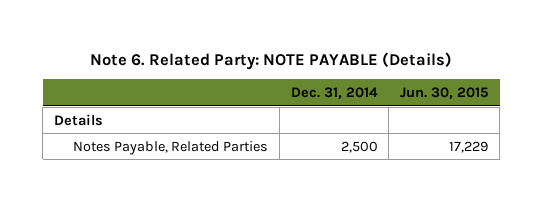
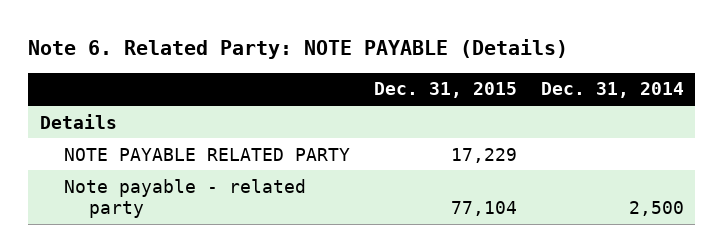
[400,87,489,100] Jun. 30, 2015 -> none
none -> [373,82,517,99] Dec. 31, 2015
none -> [64,147,351,161] NOTE PAYABLE RELATED PARTY
[72,140,268,155] Notes Payable, Related Parties -> [64,178,307,218] Note payable - related party

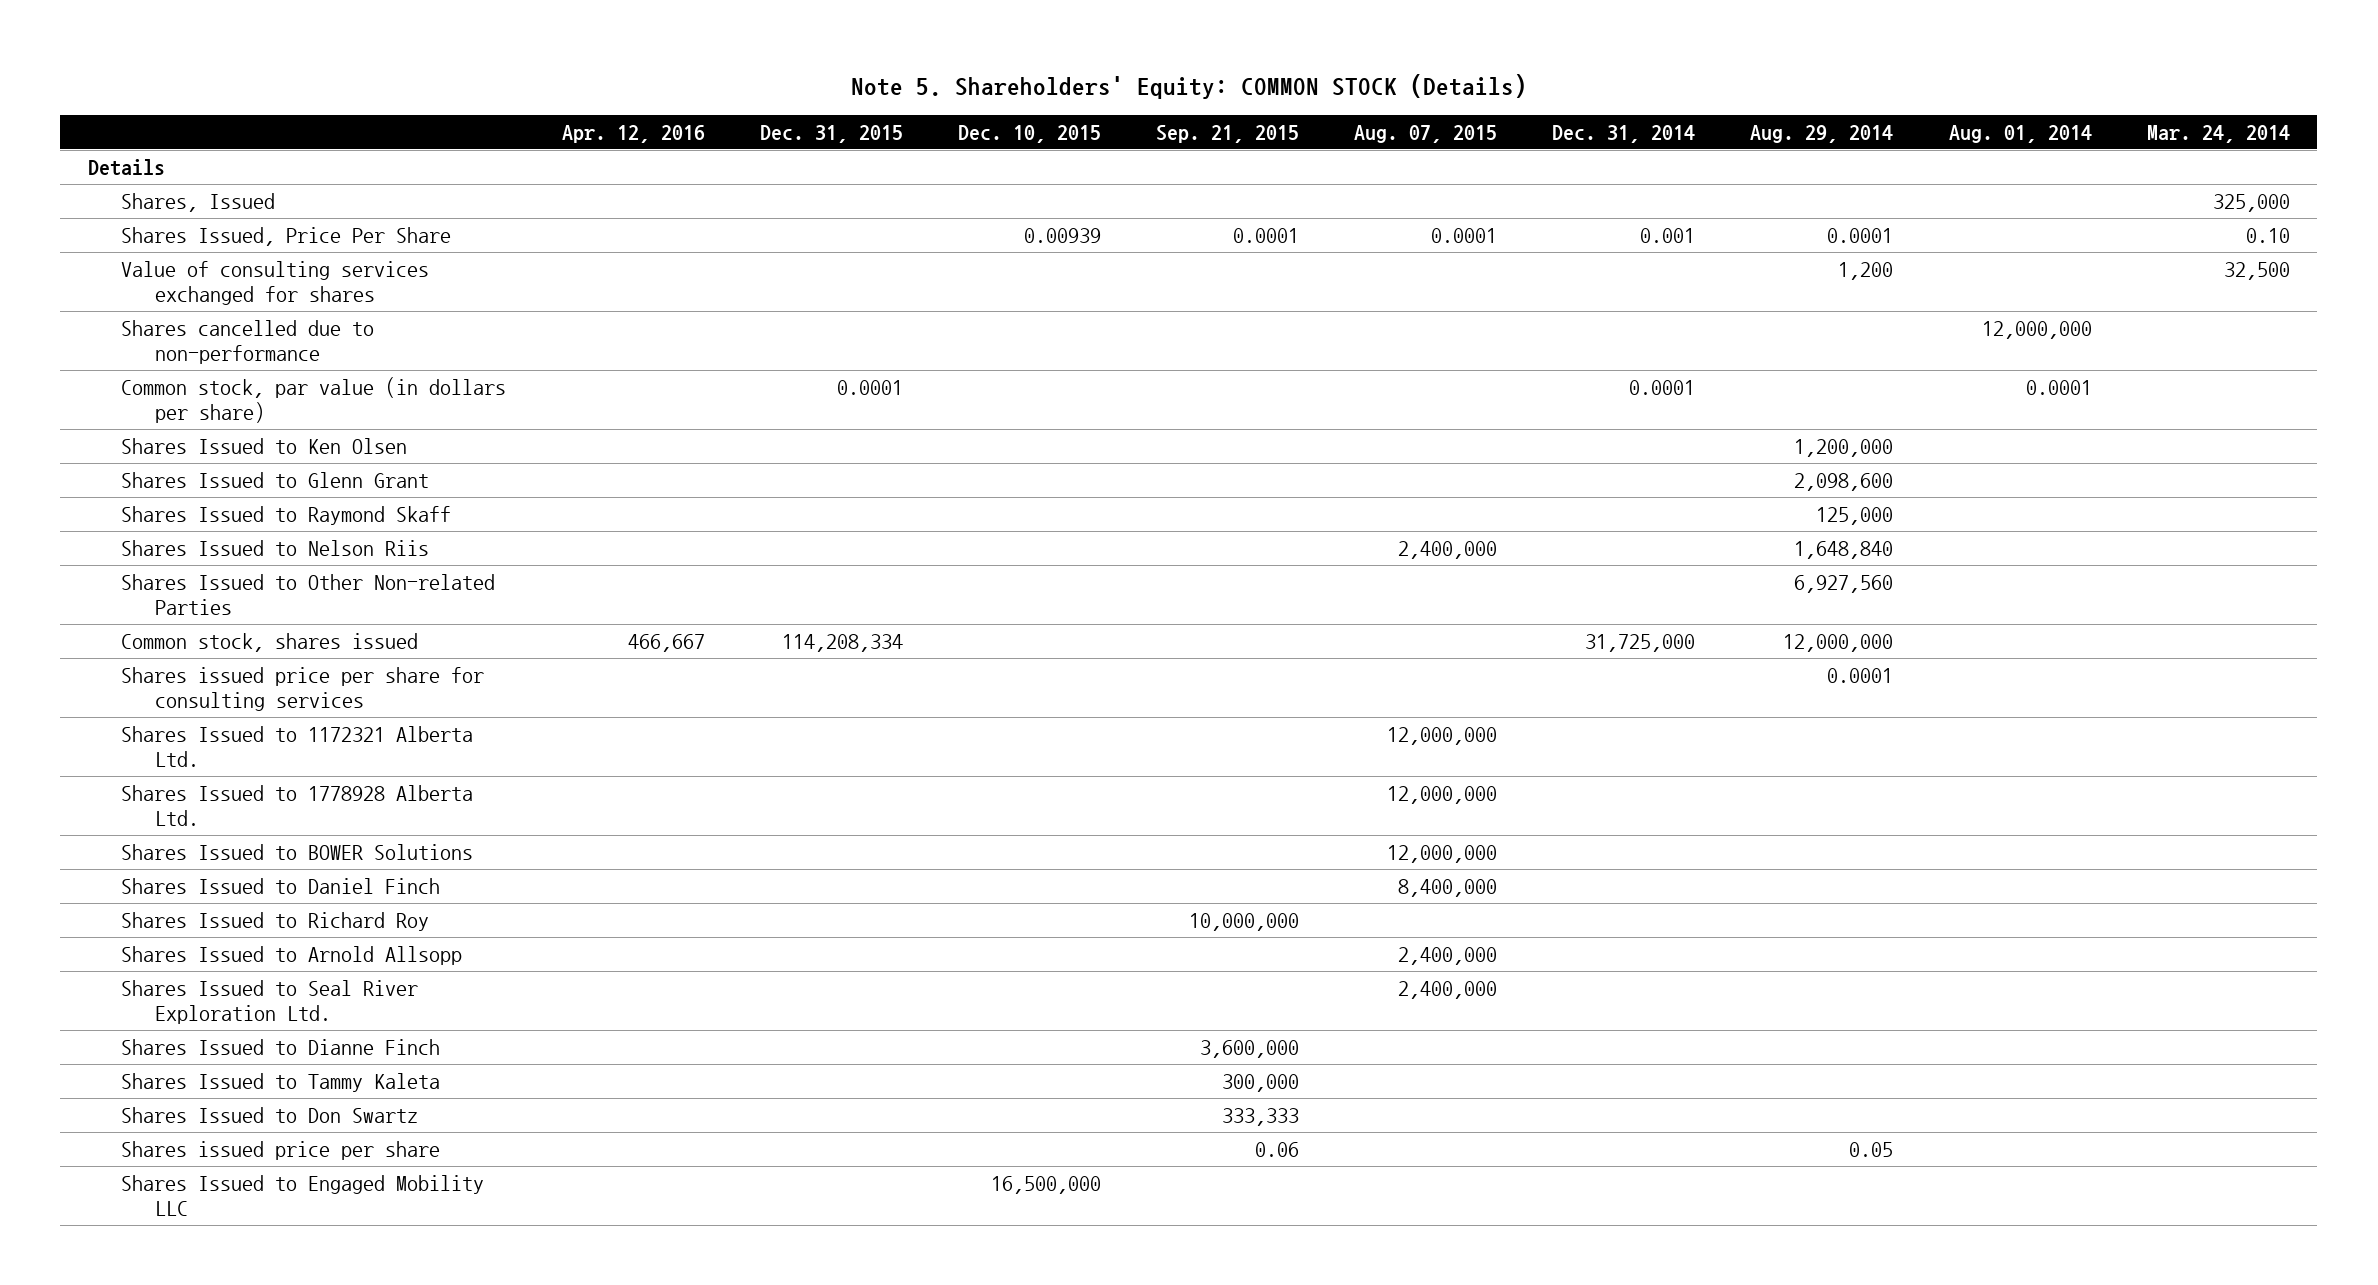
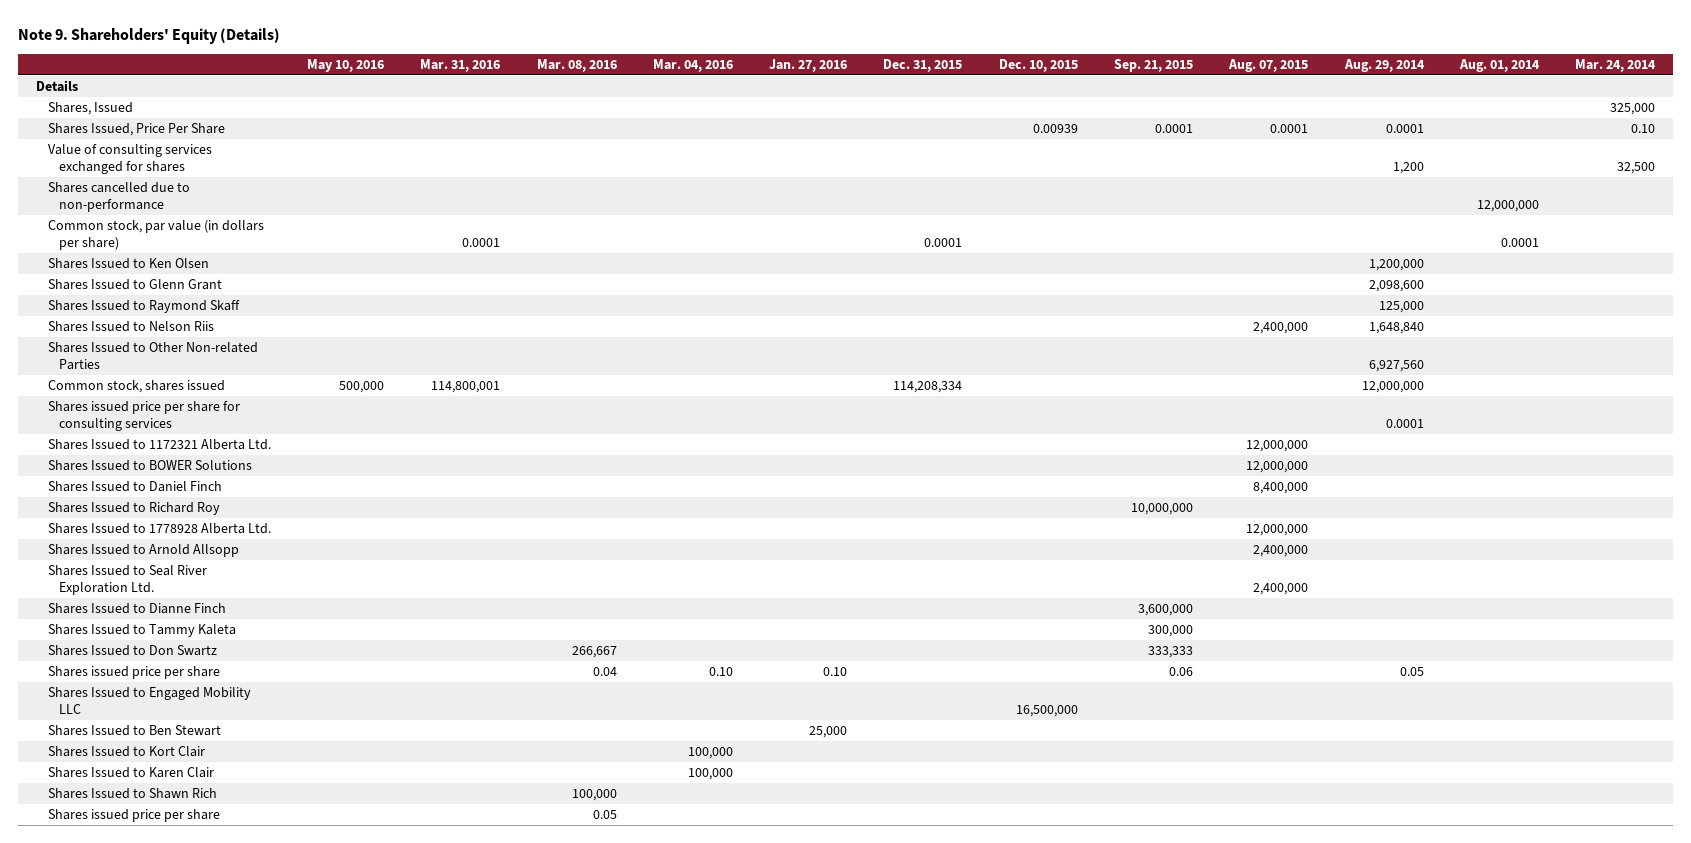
[850,73,1527,99] Note 5. Shareholders' Equity: COMMON STOCK (Details) -> [18,27,281,44] Note 9. Shareholders' Equity (Details)
[561,124,705,143] Apr. 12, 2016 -> none
[1552,124,1696,143] Dec. 31, 2014 -> none
none -> [307,58,385,72] May 10, 2016
none -> [420,58,501,72] Mar. 31, 2016
none -> [536,58,617,72] Mar. 08, 2016
none -> [652,58,733,72] Mar. 04, 2016
none -> [769,58,848,72] Jan. 27, 2016
[121,784,474,826] Shares Issued to 1778928 Alberta Ltd. -> [47,523,271,535] Shares Issued to 1778928 Alberta Ltd.
none -> [47,725,221,737] Shares Issued to Ben Stewart
none -> [47,746,205,758] Shares Issued to Kort Clair
none -> [47,767,214,779] Shares Issued to Karen Clair
none -> [47,788,217,800] Shares Issued to Shawn Rich
none -> [47,809,220,823] Shares issued price per share

